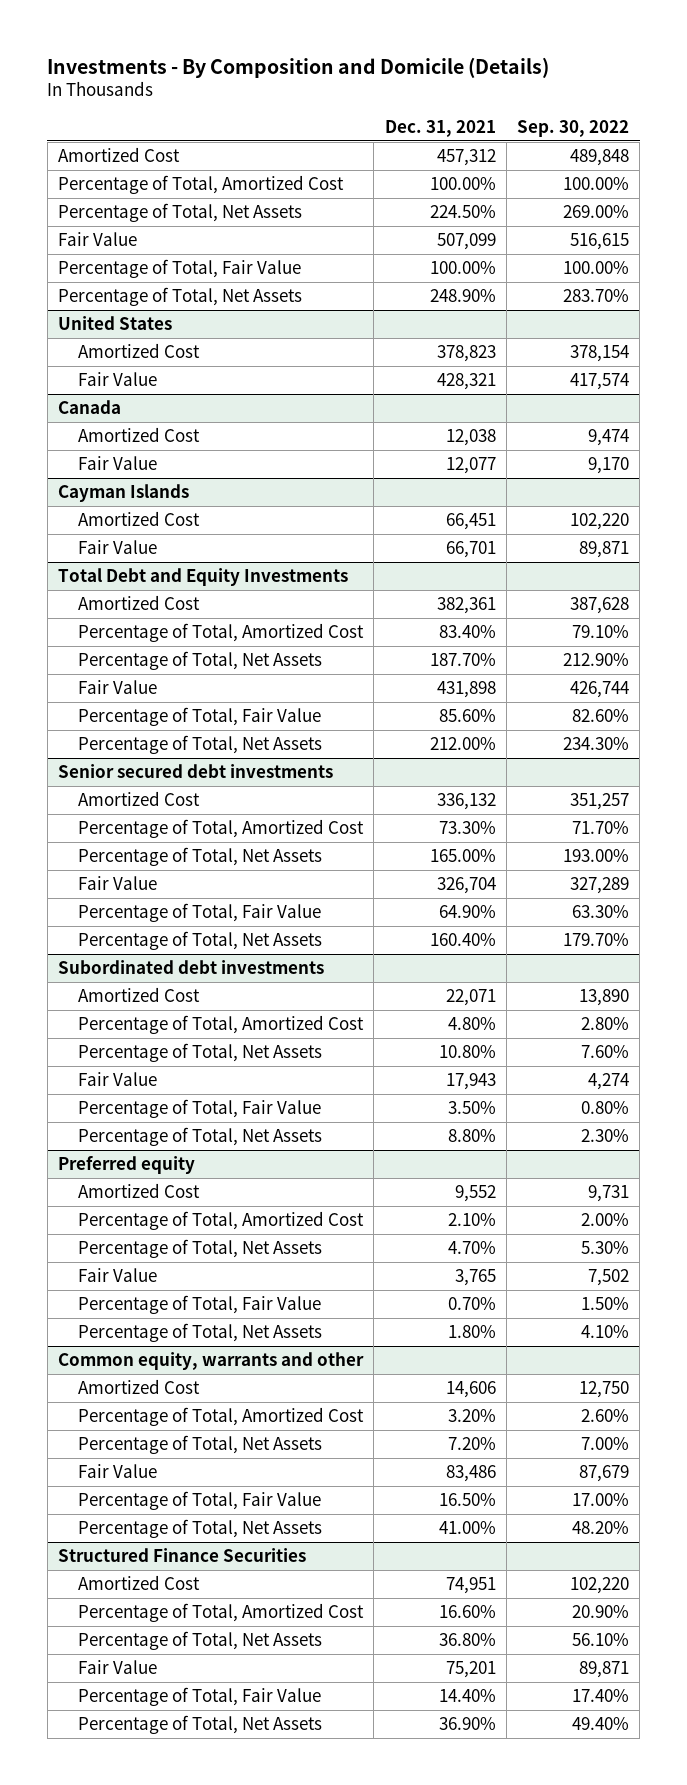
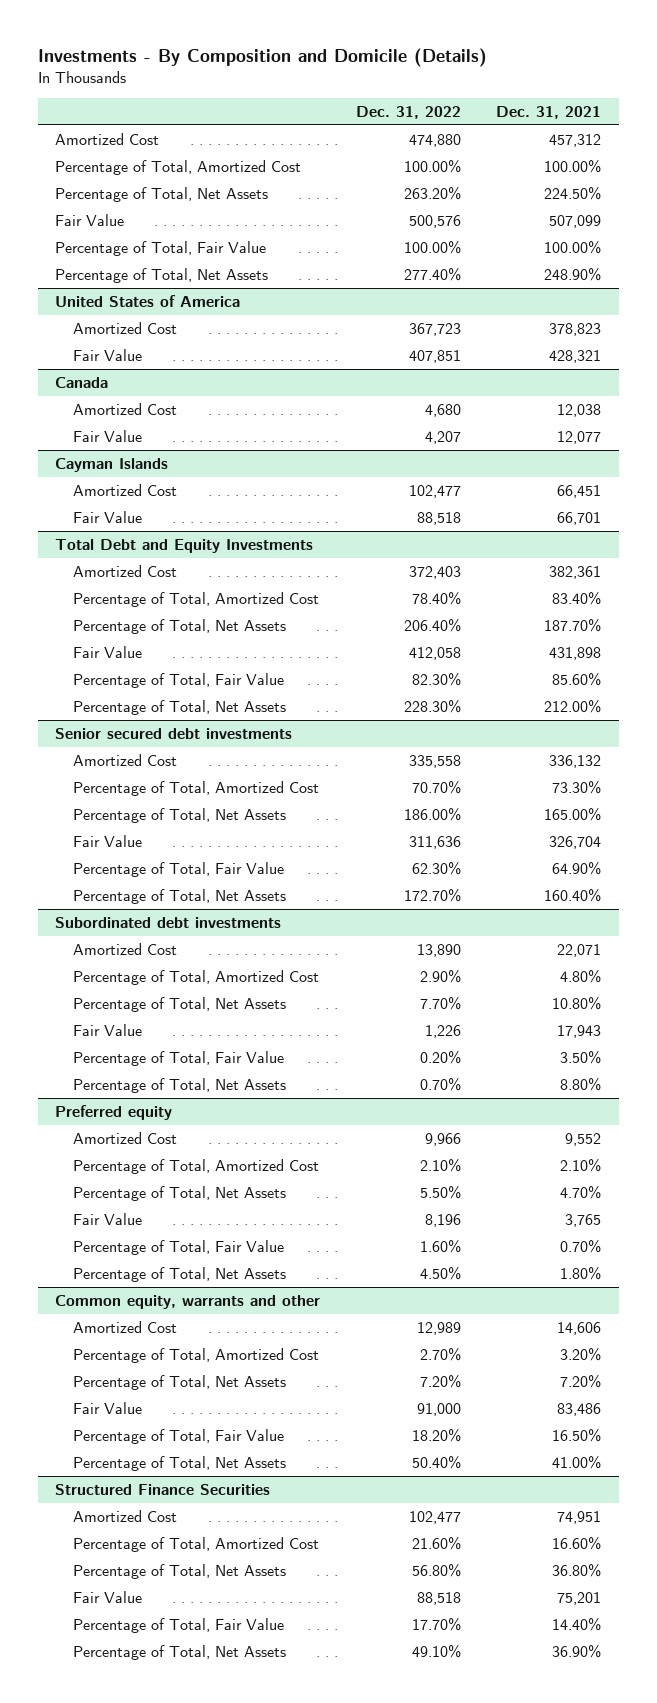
[517,120,630,138] Sep. 30, 2022 -> none
none -> [355,105,461,119] Dec. 31, 2022
[58,316,173,331] United States -> [55,294,241,307] United States of America

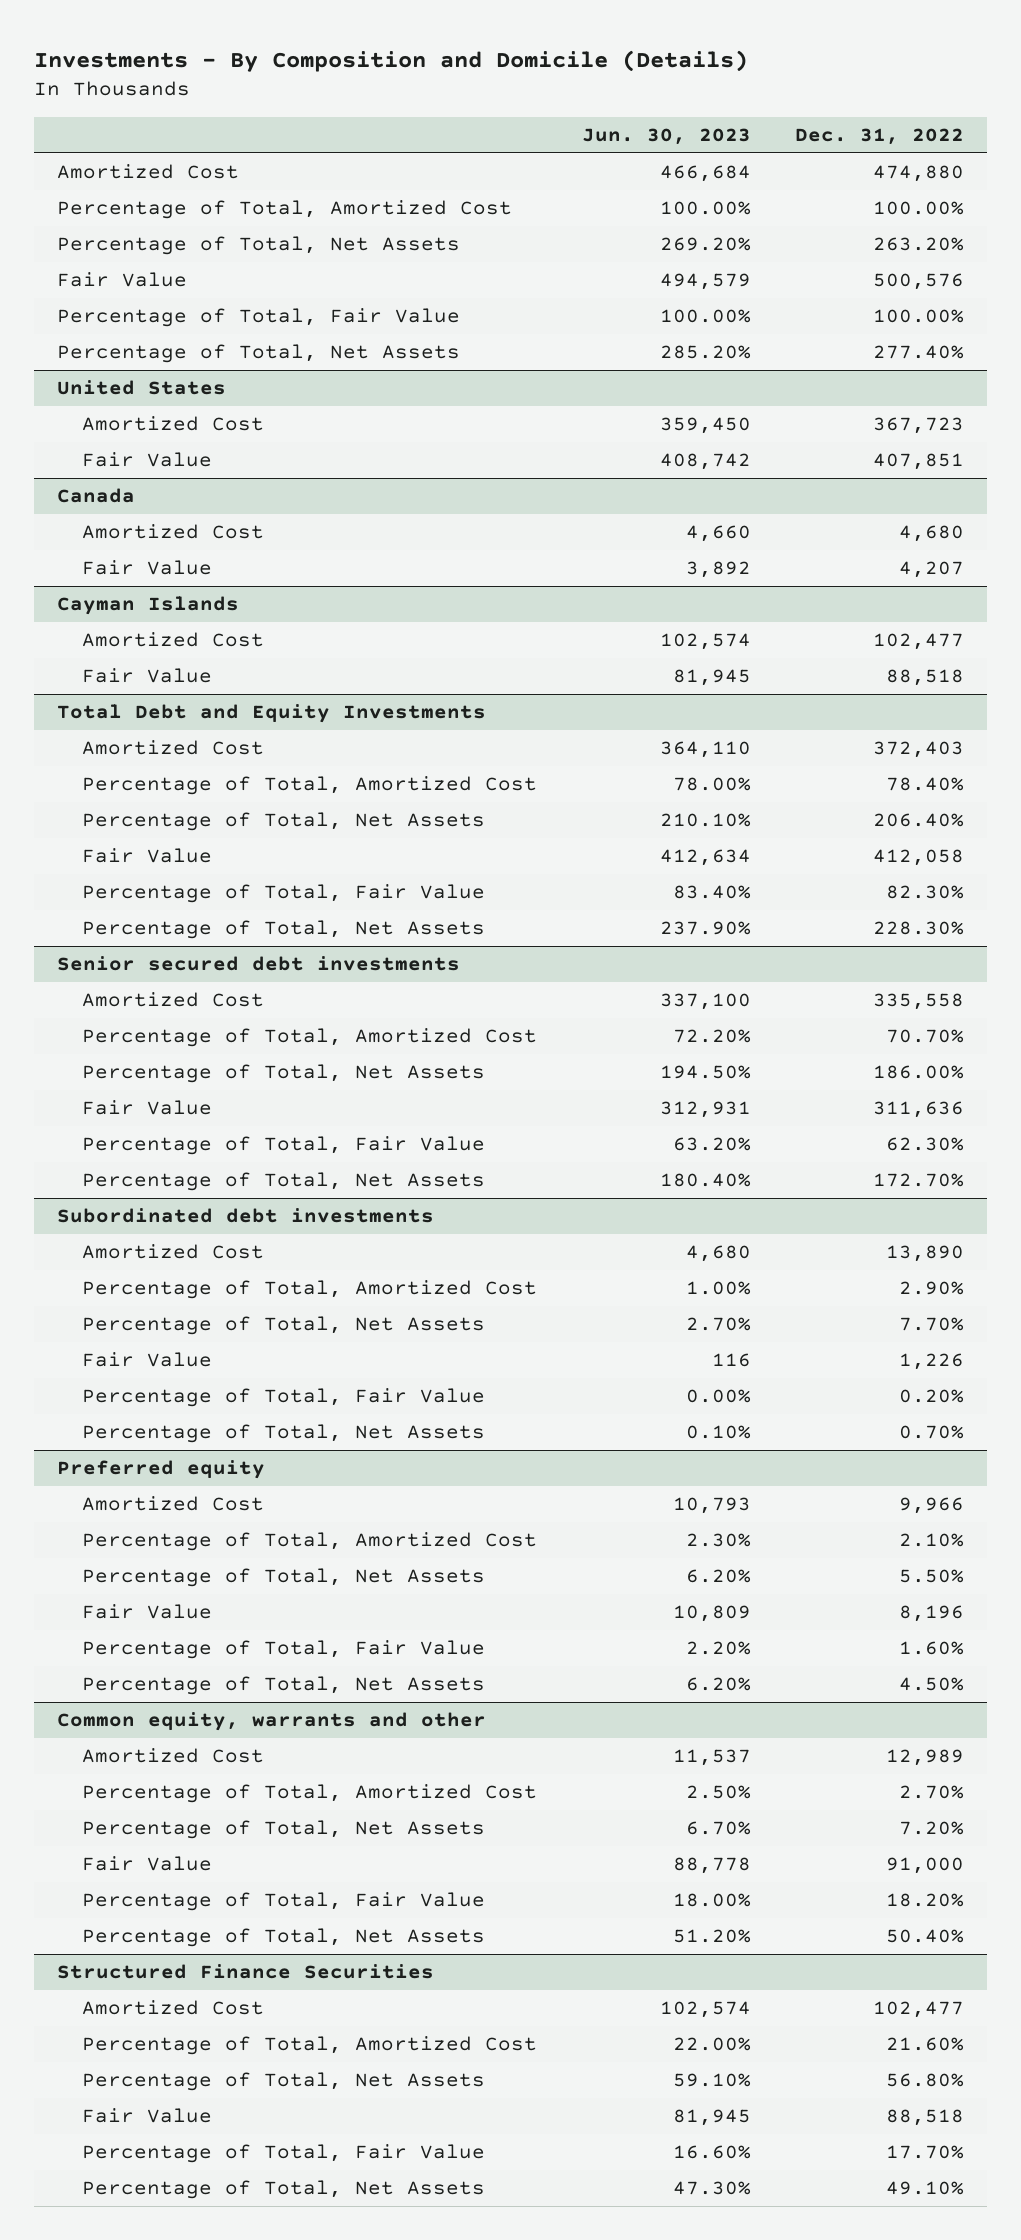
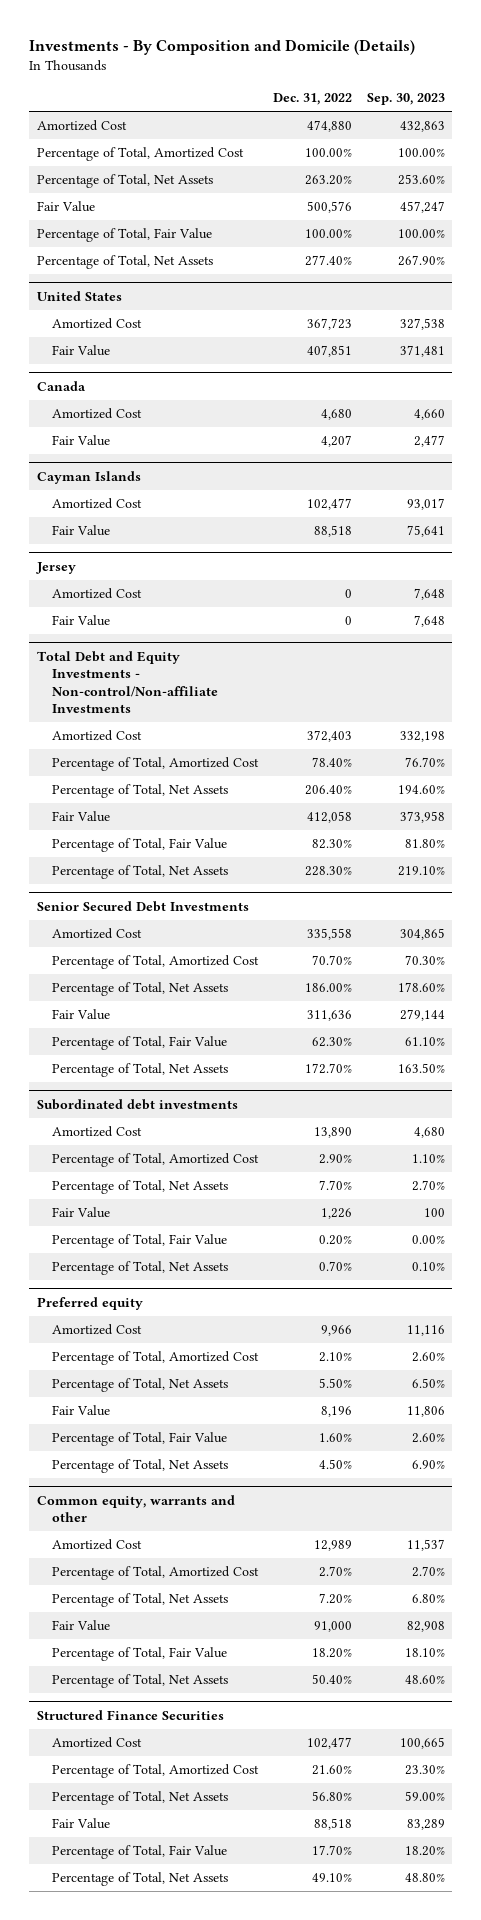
[581,127,751,145] Jun. 30, 2023 -> none
none -> [366,93,445,106] Sep. 30, 2023
none -> [35,561,76,574] Jersey
none -> [52,588,143,600] Amortized Cost
none -> [52,615,111,627] Fair Value
[56,704,486,724] Total Debt and Equity Investments -> [36,650,219,714] Total Debt and Equity Investments - Non-control/Non-affiliate Investments
[56,956,460,972] Senior secured debt investments -> [36,900,249,912] Senior Secured Debt Investments

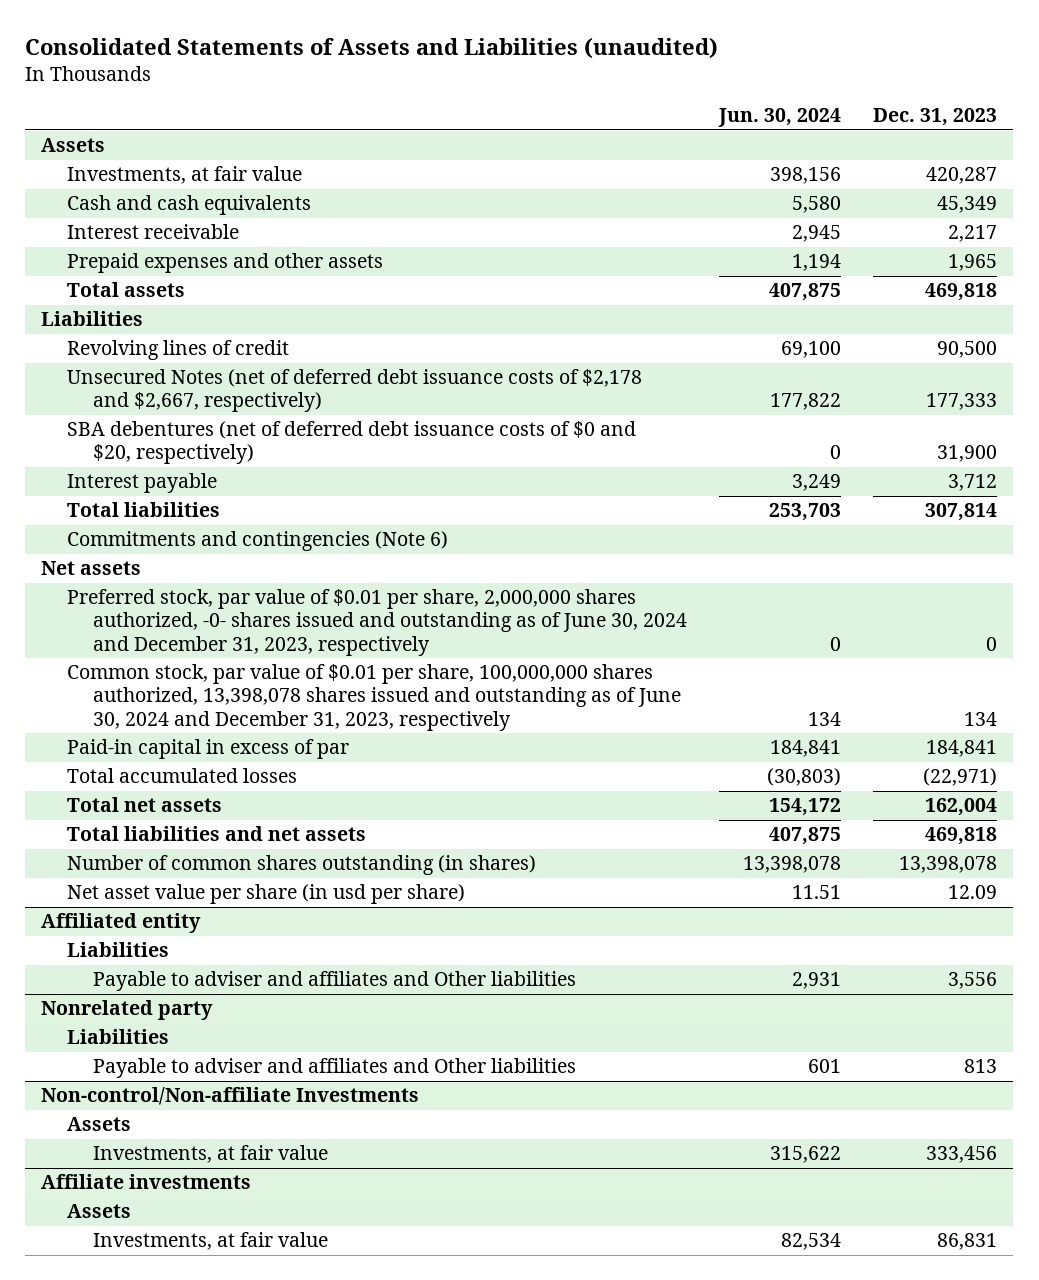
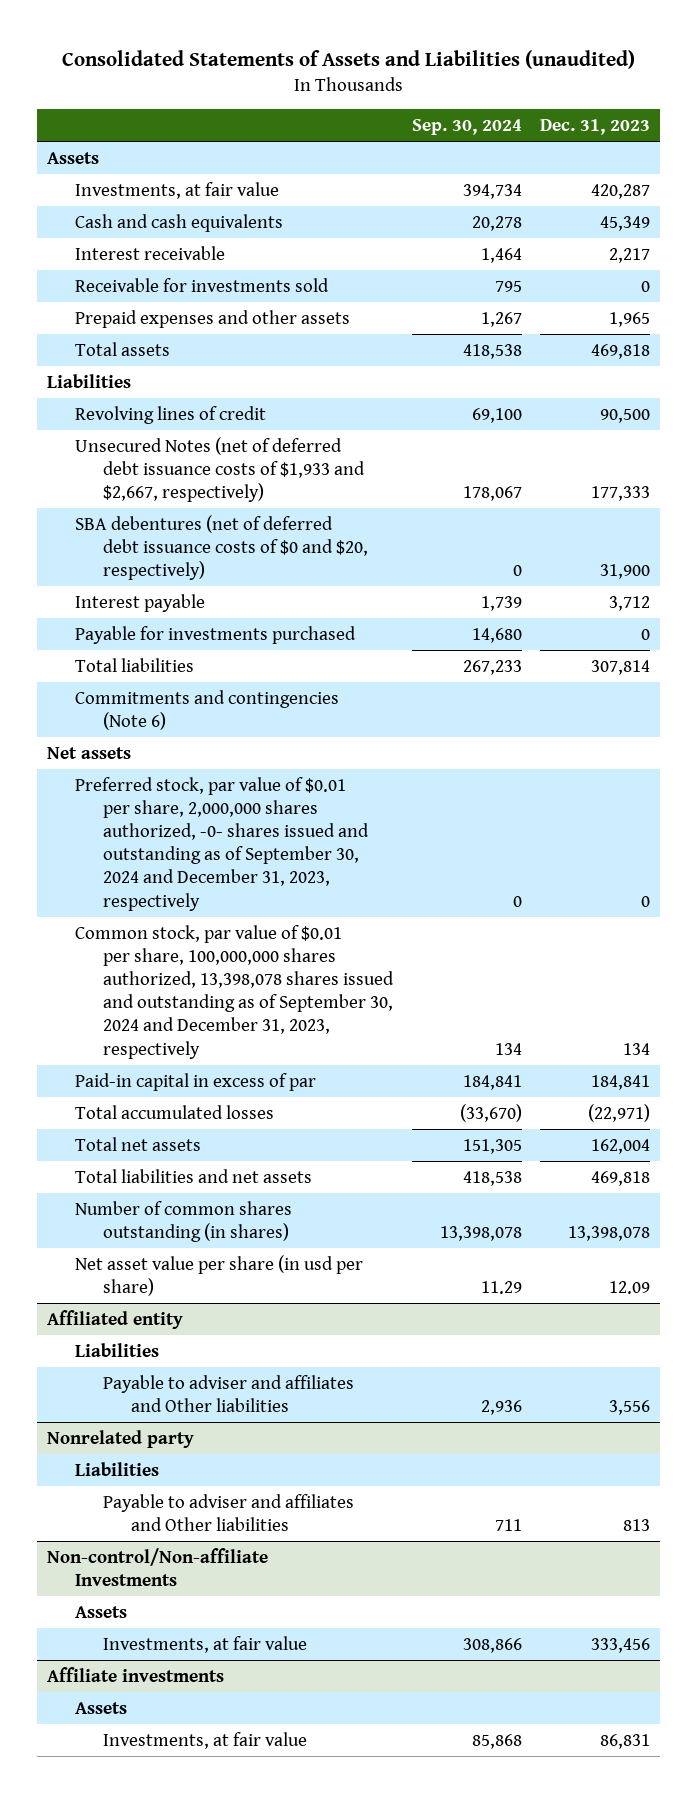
[718,108,842,128] Jun. 30, 2024 -> none
none -> [411,118,522,135] Sep. 30, 2024
none -> [74,277,329,292] Receivable for investments sold
[67,369,643,413] Unsecured Notes (net of deferred debt issuance costs of $2,178 and $2,667, respectively) -> [74,436,365,503] Unsecured Notes (net of deferred debt issuance costs of $1,933 and $2,667, respectively)
none -> [74,625,356,644] Payable for investments purchased
[67,589,688,656] Preferred stock, par value of $0.01 per share, 2,000,000 shares authorized, -0- shares issued and outstanding as of June 30, 2024 and December 31, 2023, respectively -> [74,776,369,911] Preferred stock, par value of $0.01 per share, 2,000,000 shares authorized, -0- shares issued and outstanding as of September 30, 2024 and December 31, 2023, respectively
[67,664,682,731] Common stock, par value of $0.01 per share, 100,000,000 shares authorized, 13,398,078 shares issued and outstanding as of June 30, 2024 and December 31, 2023, respectively -> [74,924,394,1059] Common stock, par value of $0.01 per share, 100,000,000 shares authorized, 13,398,078 shares issued and outstanding as of September 30, 2024 and December 31, 2023, respectively

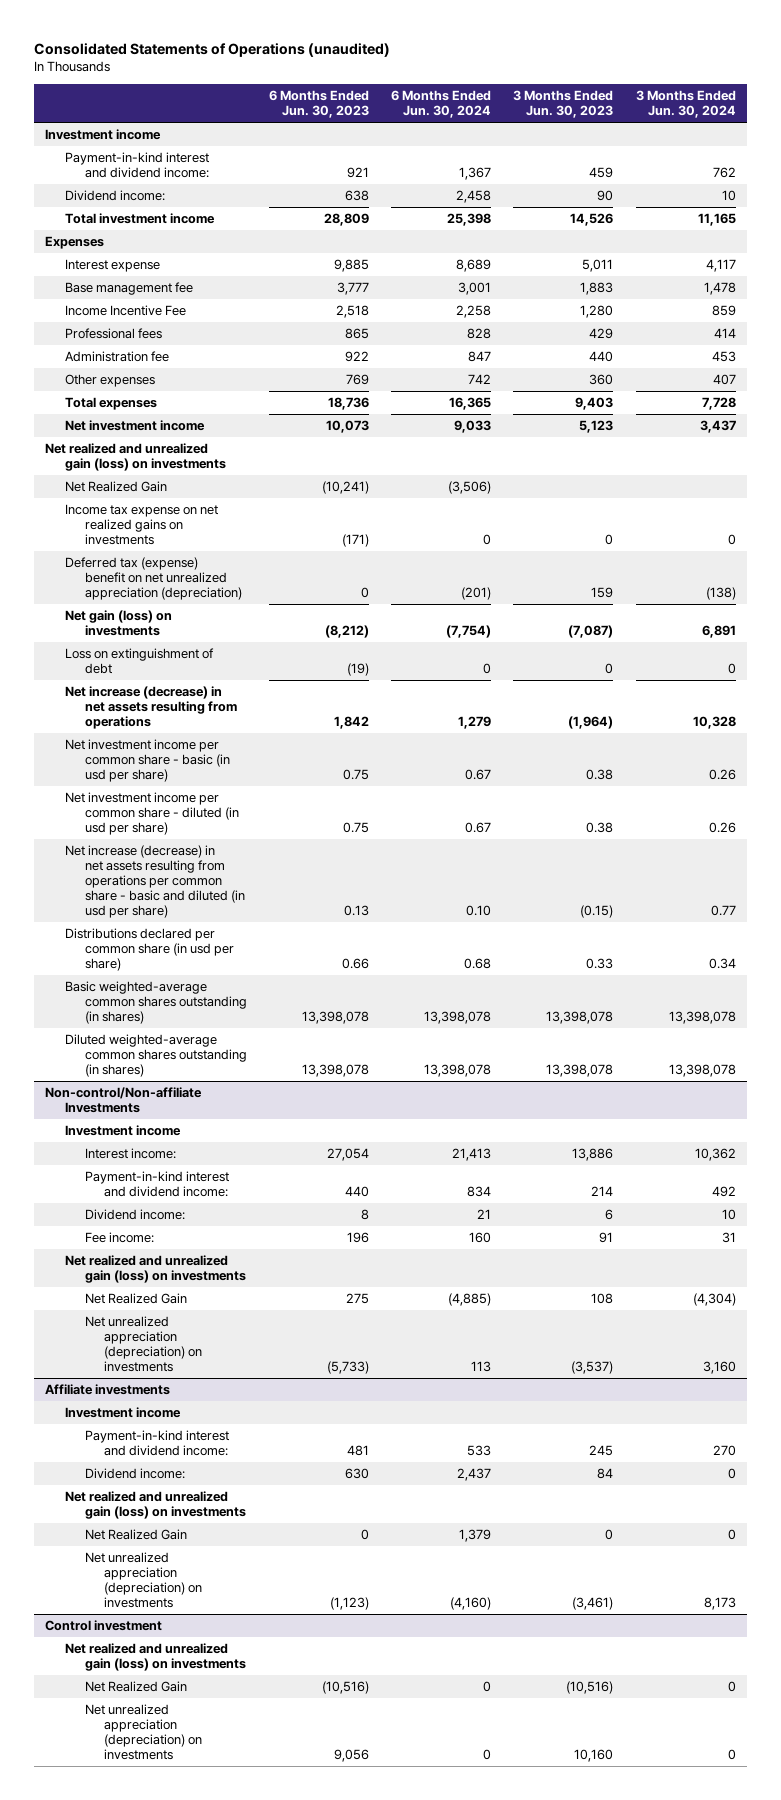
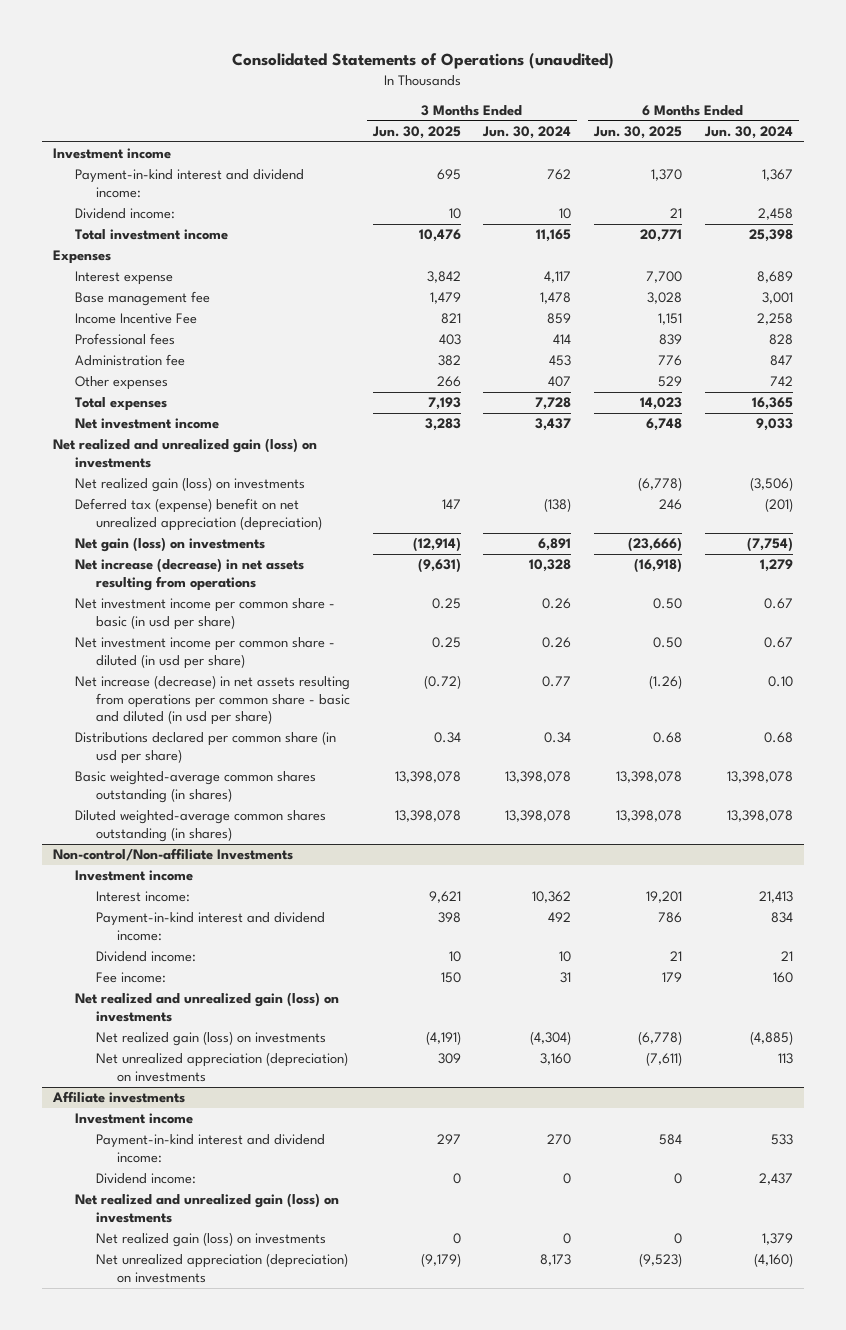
[268,90,369,119] 6 Months Ended Jun. 30, 2023 -> none
[513,90,614,119] 3 Months Ended Jun. 30, 2023 -> none
none -> [371,126,461,140] Jun. 30, 2025
none -> [593,126,683,140] Jun. 30, 2025
[64,504,218,545] Income tax expense on net realized gains on investments -> none
[64,481,167,493] Net Realized Gain -> [74,477,305,493] Net realized gain (loss) on investments
[64,648,214,675] Loss on extinguishment of debt -> none
[84,1293,187,1305] Net Realized Gain -> [95,1031,326,1047] Net realized gain (loss) on investments
[84,1529,187,1541] Net Realized Gain -> [95,1232,326,1248] Net realized gain (loss) on investments
[45,1620,163,1632] Control investment -> none
[64,1643,246,1672] Net realized and unrealized gain (loss) on investments -> none
[84,1681,187,1693] Net Realized Gain -> none
[84,1704,203,1760] Net unrealized appreciation (depreciation) on investments -> none

